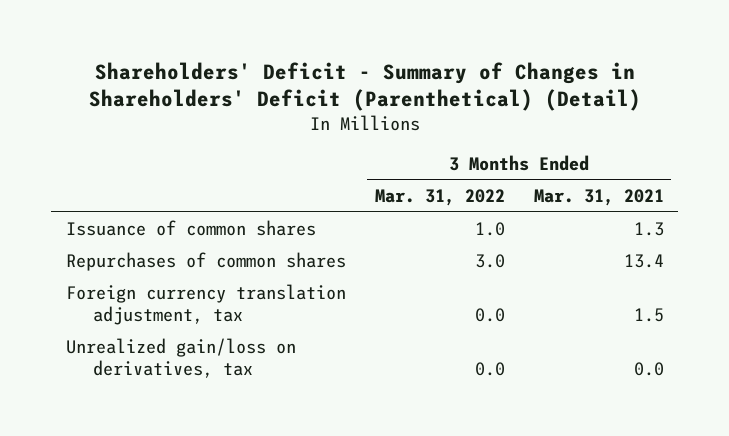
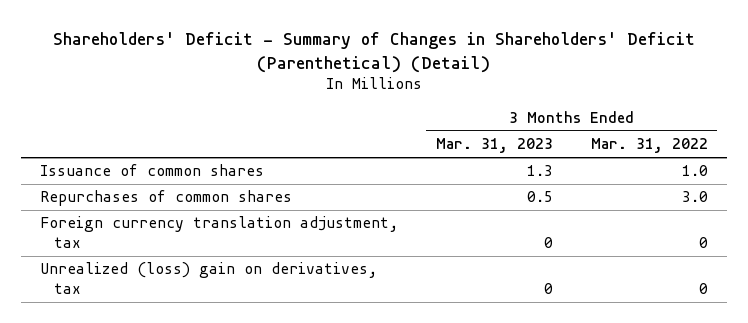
[533,189,664,207] Mar. 31, 2021 -> none
none -> [435,138,553,154] Mar. 31, 2023
[474,308,505,323] 0.0 -> [698,237,708,249] 0
[65,338,296,379] Unrealized gain/loss on derivatives, tax -> [40,262,378,295] Unrealized (loss) gain on derivatives, tax
[474,362,505,377] 0.0 -> [698,283,708,295] 0

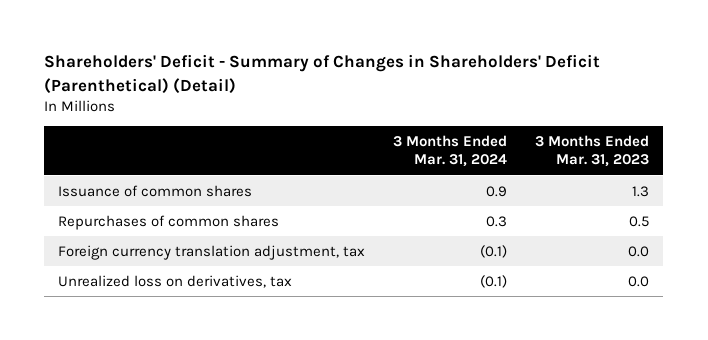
[590,138,708,154] Mar. 31, 2022 -> none
none -> [393,134,508,168] 3 Months Ended Mar. 31, 2024
[543,237,553,249] 0 -> [628,245,650,257] 0.0
[40,262,378,295] Unrealized (loss) gain on derivatives, tax -> [58,274,293,288] Unrealized loss on derivatives, tax
[543,283,553,295] 0 -> [628,275,650,287] 0.0

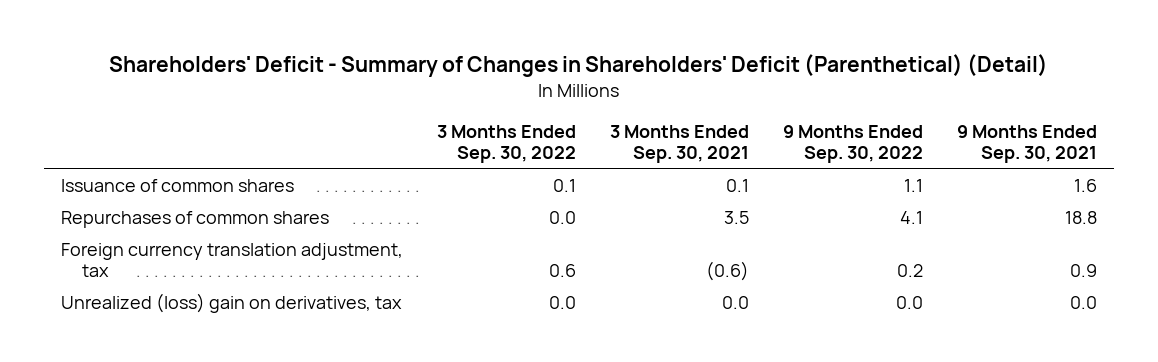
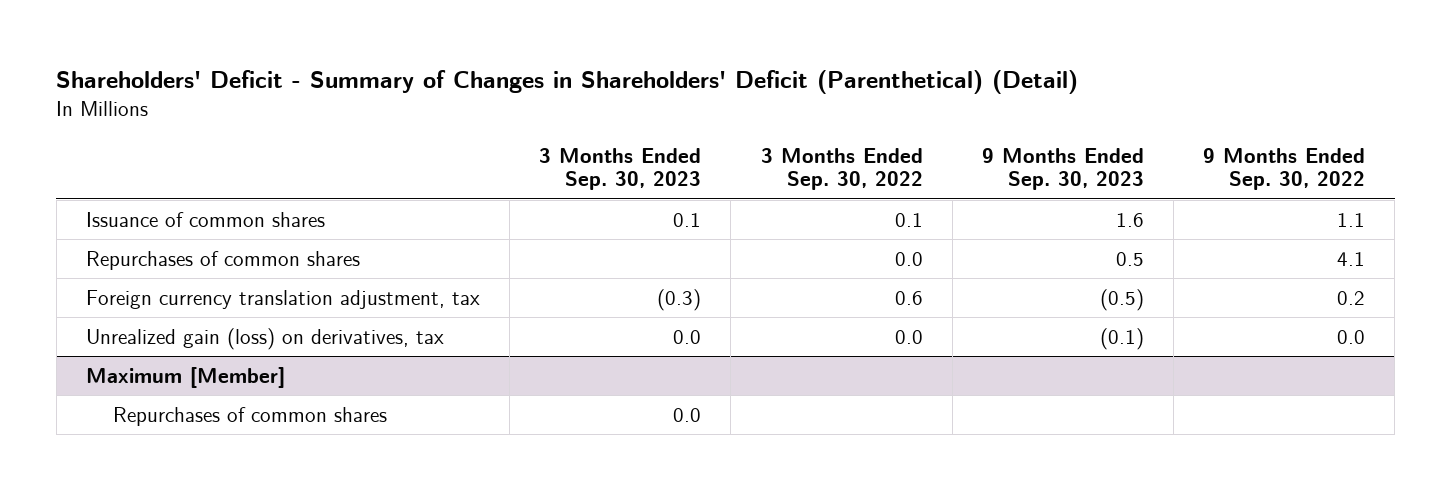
[610,124,750,163] 3 Months Ended Sep. 30, 2021 -> none
[956,124,1097,163] 9 Months Ended Sep. 30, 2021 -> none
none -> [539,147,702,191] 3 Months Ended Sep. 30, 2023
none -> [981,147,1144,191] 9 Months Ended Sep. 30, 2023
[61,292,403,313] Unrealized (loss) gain on derivatives, tax -> [85,327,444,350] Unrealized gain (loss) on derivatives, tax
none -> [85,366,285,388] Maximum [Member]
none -> [112,406,387,426] Repurchases of common shares

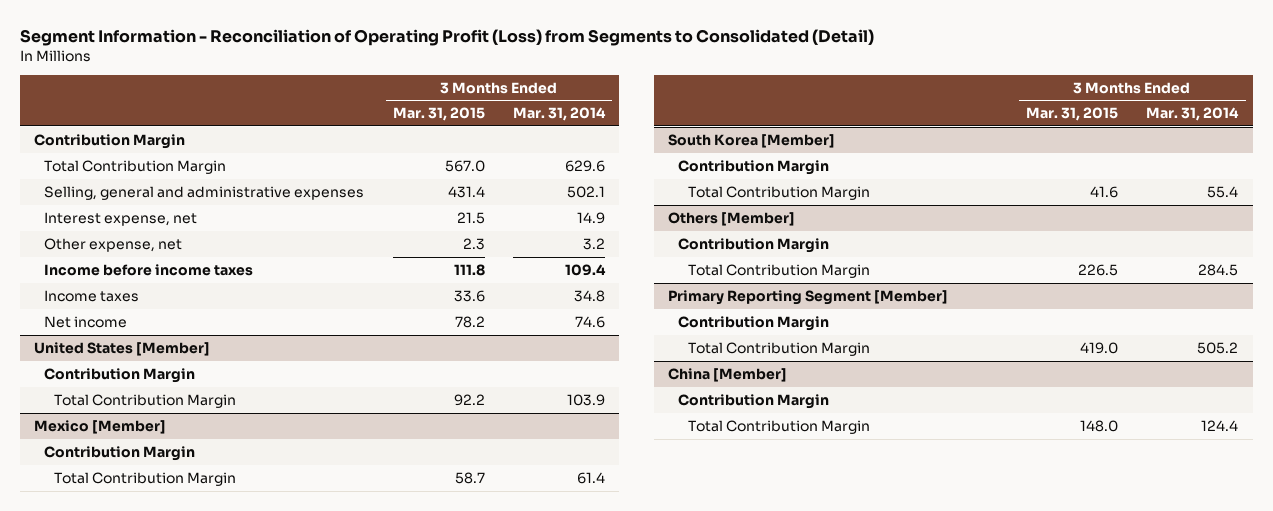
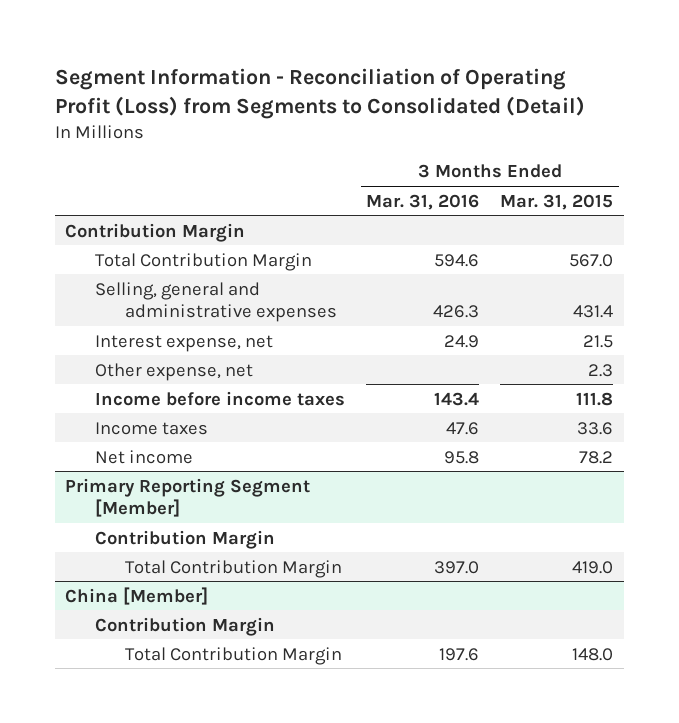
[512,107,606,122] Mar. 31, 2014 -> none
none -> [366,193,480,210] Mar. 31, 2016
[34,341,211,356] United States [Member] -> none
[44,367,196,383] Contribution Margin -> none
[54,393,237,408] Total Contribution Margin -> none
[34,419,167,434] Mexico [Member] -> none
[44,445,196,461] Contribution Margin -> none
[54,471,237,486] Total Contribution Margin -> none
[667,133,835,148] South Korea [Member] -> none
[678,159,830,175] Contribution Margin -> none
[688,185,871,200] Total Contribution Margin -> none
[667,211,795,226] Others [Member] -> none
[678,237,830,253] Contribution Margin -> none
[688,263,871,278] Total Contribution Margin -> none

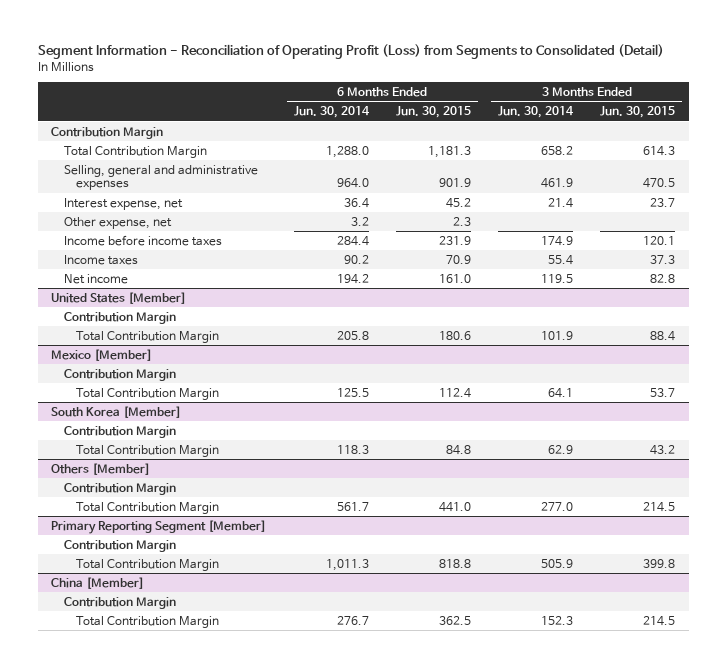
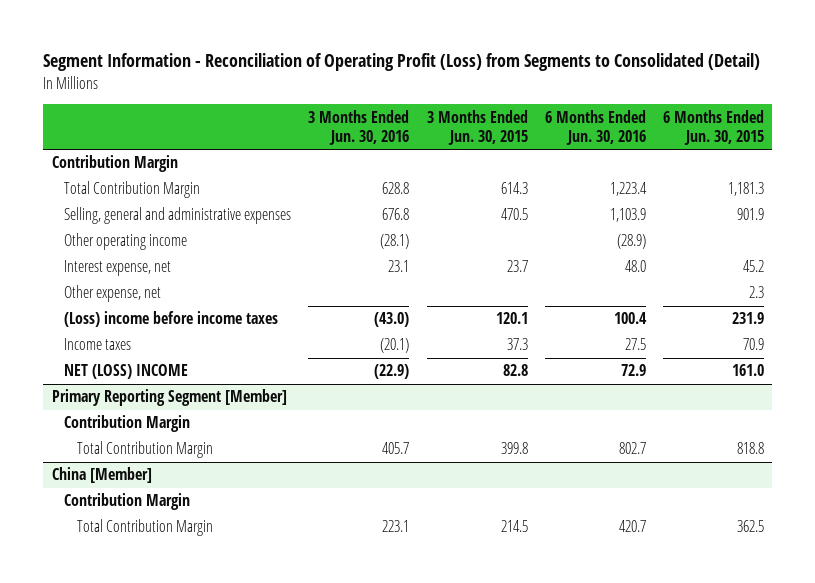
[293,105,370,118] Jun. 30, 2014 -> none
[498,105,575,118] Jun. 30, 2014 -> none
none -> [308,109,410,145] 3 Months Ended Jun. 30, 2016
none -> [544,109,646,145] 6 Months Ended Jun. 30, 2016
none -> [64,233,188,251] Other operating income
[63,234,222,246] Income before income taxes -> [64,311,279,328] (Loss) income before income taxes
[51,291,187,304] United States [Member] -> none
[63,311,176,324] Contribution Margin -> none
[76,330,220,343] Total Contribution Margin -> none
[51,348,153,361] Mexico [Member] -> none
[63,368,176,381] Contribution Margin -> none
[76,387,220,400] Total Contribution Margin -> none
[51,405,182,418] South Korea [Member] -> none
[63,425,176,438] Contribution Margin -> none
[76,444,220,457] Total Contribution Margin -> none
[51,462,151,475] Others [Member] -> none
[63,482,176,495] Contribution Margin -> none
[76,501,220,514] Total Contribution Margin -> none
[63,273,128,284] Net income -> [64,364,189,380] NET (LOSS) INCOME

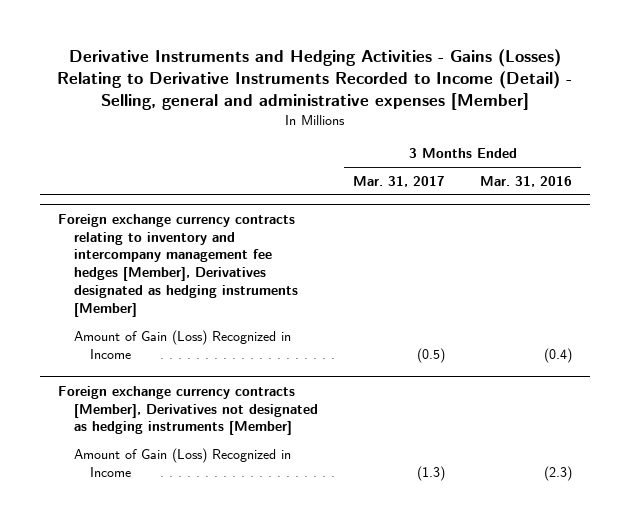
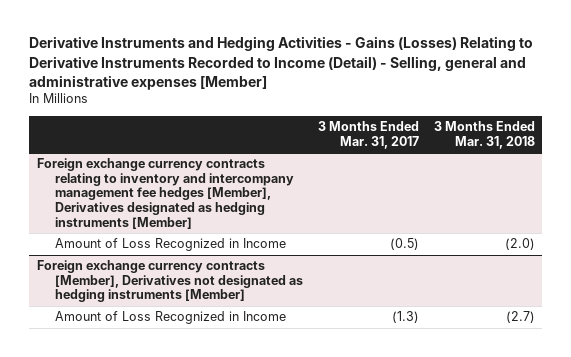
[480,175,573,187] Mar. 31, 2016 -> none
none -> [433,121,535,149] 3 Months Ended Mar. 31, 2018
[73,329,291,359] Amount of Gain (Loss) Recognized in Income -> [54,238,286,252] Amount of Loss Recognized in Income
[73,447,291,477] Amount of Gain (Loss) Recognized in Income -> [54,311,286,325] Amount of Loss Recognized in Income

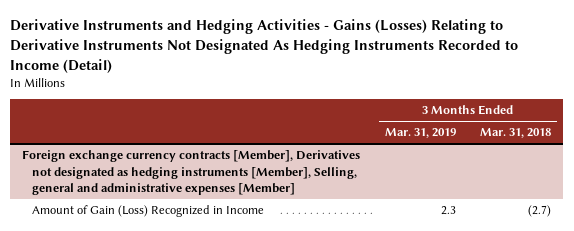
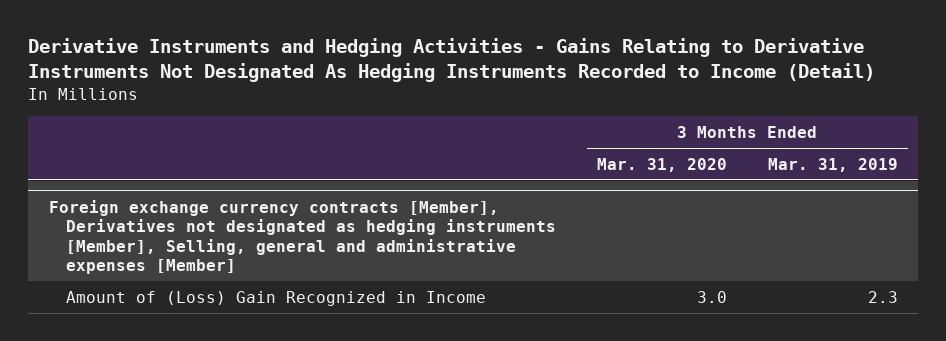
[10,19,519,73] Derivative Instruments and Hedging Activities - Gains (Losses) Relating to Derivative Instruments Not Designated As Hedging Instruments Recorded to Income (Detail) -> [28,38,876,83] Derivative Instruments and Hedging Activities - Gains Relating to Derivative Instruments Not Designated As Hedging Instruments Recorded to Income (Detail)
[480,128,552,139] Mar. 31, 2018 -> none
none -> [596,157,727,172] Mar. 31, 2020
[31,205,264,218] Amount of Gain (Loss) Recognized in Income -> [66,290,487,306] Amount of (Loss) Gain Recognized in Income

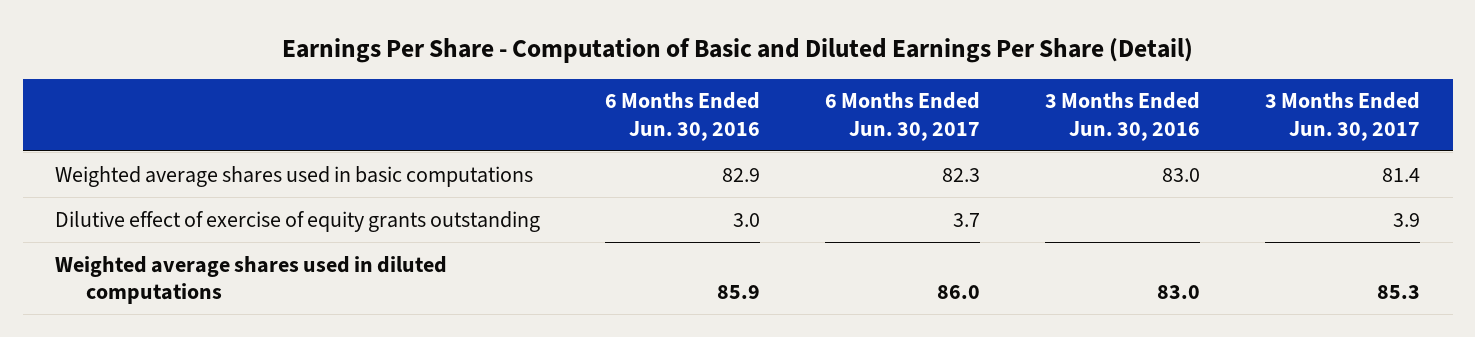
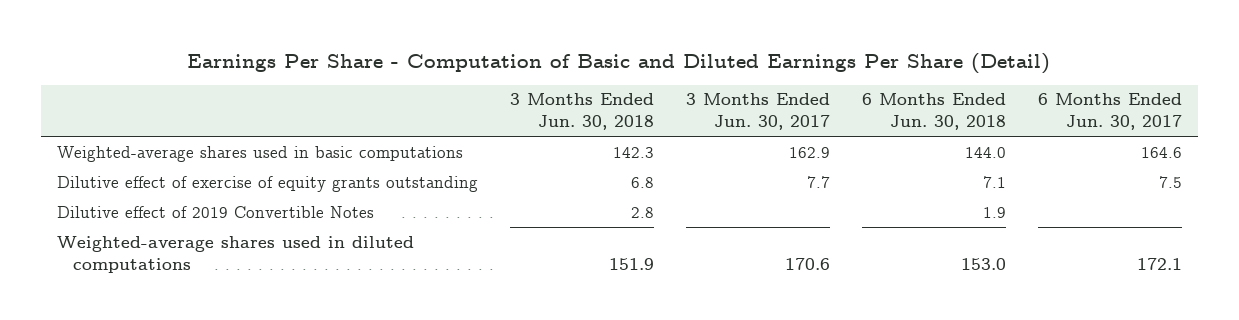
[605,92,761,141] 6 Months Ended Jun. 30, 2016 -> none
[1045,92,1201,141] 3 Months Ended Jun. 30, 2016 -> none
none -> [510,93,655,131] 3 Months Ended Jun. 30, 2018
none -> [861,93,1006,131] 6 Months Ended Jun. 30, 2018
[55,165,534,187] Weighted average shares used in basic computations -> [57,145,464,162] Weighted-average shares used in basic computations
[942,167,981,182] 82.3 -> [1140,146,1182,158] 164.6
[1382,167,1421,182] 81.4 -> [788,146,830,158] 162.9
[953,212,981,227] 3.7 -> [1158,175,1182,188] 7.5
[1393,212,1421,227] 3.9 -> [806,175,830,188] 7.7
none -> [57,205,375,218] Dilutive effect of 2019 Convertible Notes
[55,255,448,305] Weighted average shares used in diluted computations -> [57,235,415,273] Weighted-average shares used in diluted computations
[937,285,981,300] 86.0 -> [1136,257,1182,270] 172.1
[1377,285,1421,300] 85.3 -> [784,257,830,270] 170.6

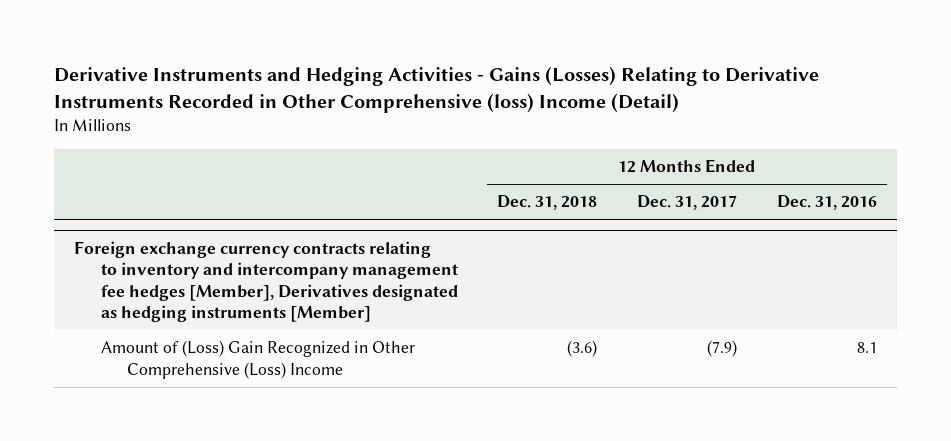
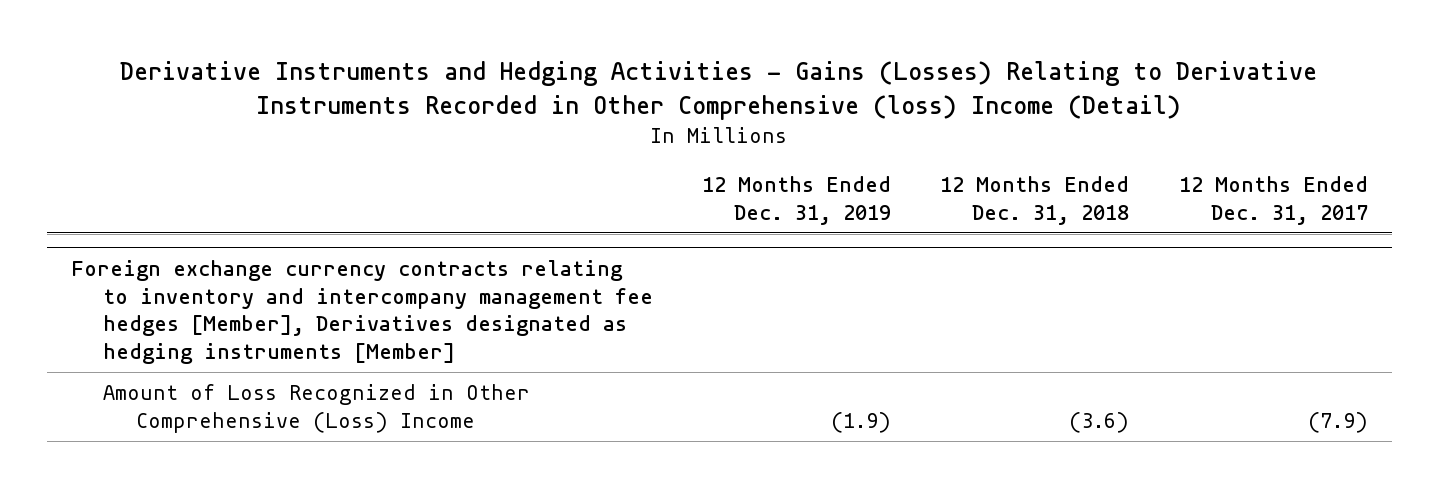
[776,195,877,211] Dec. 31, 2016 -> none
none -> [702,176,892,225] 12 Months Ended Dec. 31, 2019
[100,340,415,379] Amount of (Loss) Gain Recognized in Other Comprehensive (Loss) Income -> [103,383,531,433] Amount of Loss Recognized in Other Comprehensive (Loss) Income

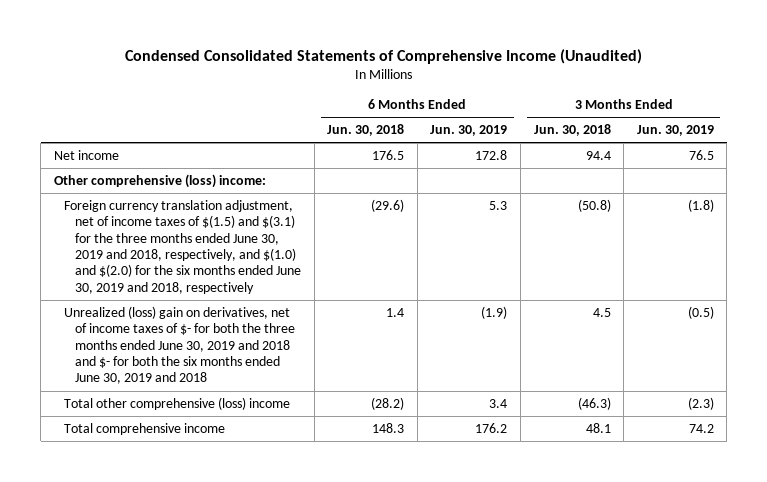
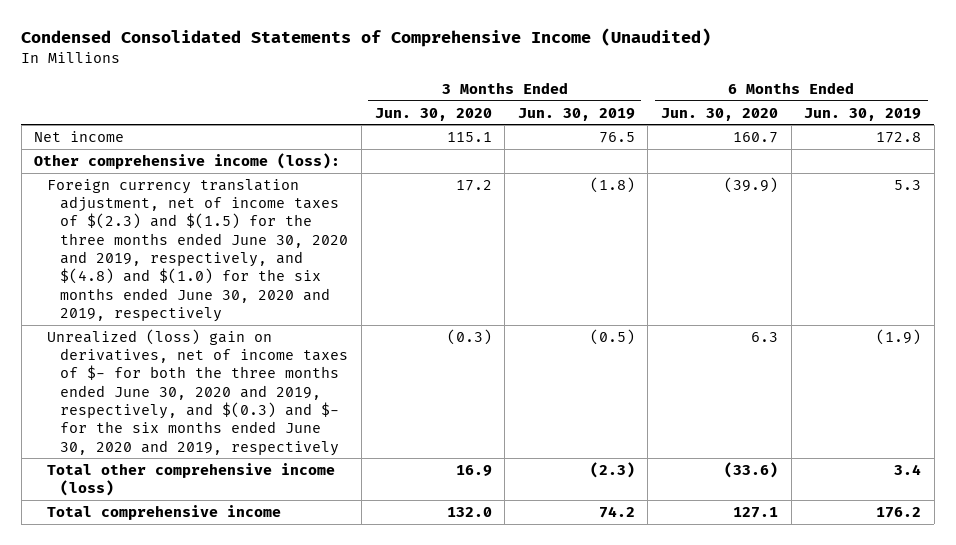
[327,124,405,137] Jun. 30, 2018 -> none
[533,124,611,137] Jun. 30, 2018 -> none
none -> [374,107,492,121] Jun. 30, 2020
none -> [661,107,779,121] Jun. 30, 2020
[53,173,266,188] Other comprehensive (loss) income: -> [34,152,341,169] Other comprehensive income (loss):
[64,199,301,294] Foreign currency translation adjustment, net of income taxes of $(1.5) and $(3.1) for the three months ended June 30, 2019 and 2018, respectively, and $(1.0) and $(2.0) for the six months ended June 30, 2019 and 2018, respectively -> [47,178,349,322] Foreign currency translation adjustment, net of income taxes of $(2.3) and $(1.5) for the three months ended June 30, 2020 and 2019, respectively, and $(4.8) and $(1.0) for the six months ended June 30, 2020 and 2019, respectively
[64,305,295,385] Unrealized (loss) gain on derivatives, net of income taxes of $- for both the three months ended June 30, 2019 and 2018 and $- for both the six months ended June 30, 2019 and 2018 -> [47,328,349,456] Unrealized (loss) gain on derivatives, net of income taxes of $- for both the three months ended June 30, 2020 and 2019, respectively, and $(0.3) and $- for the six months ended June 30, 2020 and 2019, respectively
[64,396,291,410] Total other comprehensive (loss) income -> [47,462,336,497] Total other comprehensive income (loss)

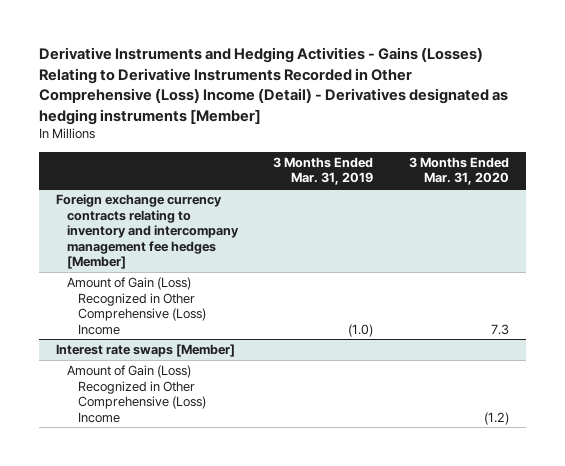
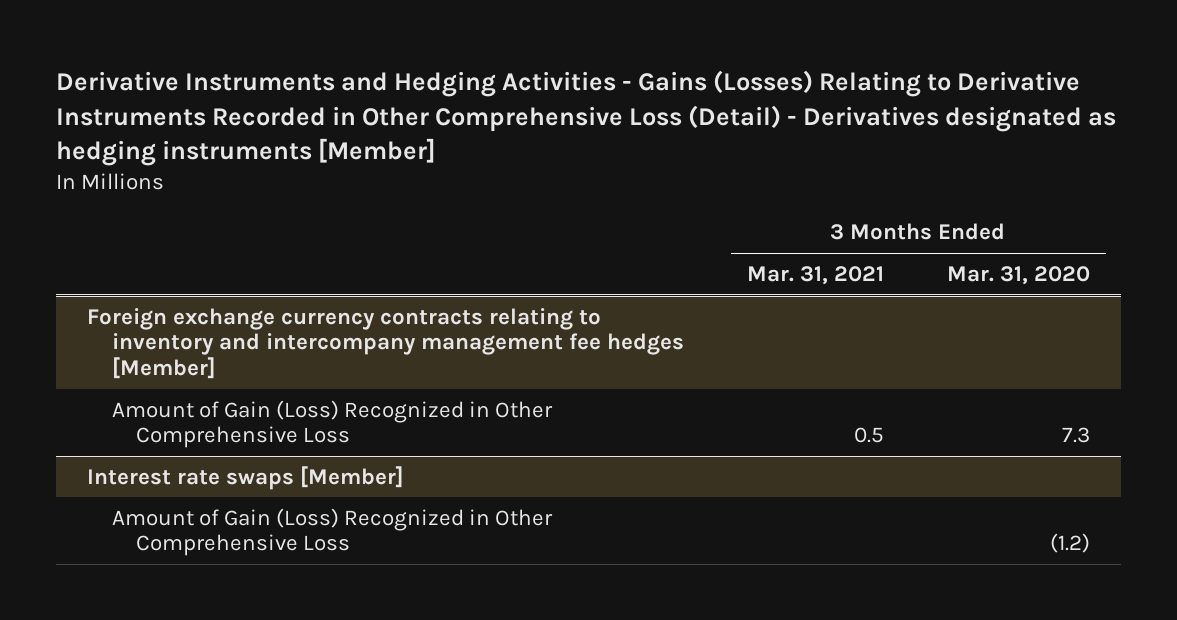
[38,47,508,125] Derivative Instruments and Hedging Activities - Gains (Losses) Relating to Derivative Instruments Recorded in Other Comprehensive (Loss) Income (Detail) - Derivatives designated as hedging instruments [Member] -> [55,70,1116,167] Derivative Instruments and Hedging Activities - Gains (Losses) Relating to Derivative Instruments Recorded in Other Comprehensive Loss (Detail) - Derivatives designated as hedging instruments [Member]
[273,156,374,186] 3 Months Ended Mar. 31, 2019 -> none
none -> [746,265,884,285] Mar. 31, 2021
[67,277,207,335] Amount of Gain (Loss) Recognized in Other Comprehensive (Loss) Income -> [111,399,553,449] Amount of Gain (Loss) Recognized in Other Comprehensive Loss
[67,365,207,423] Amount of Gain (Loss) Recognized in Other Comprehensive (Loss) Income -> [111,507,553,557] Amount of Gain (Loss) Recognized in Other Comprehensive Loss

